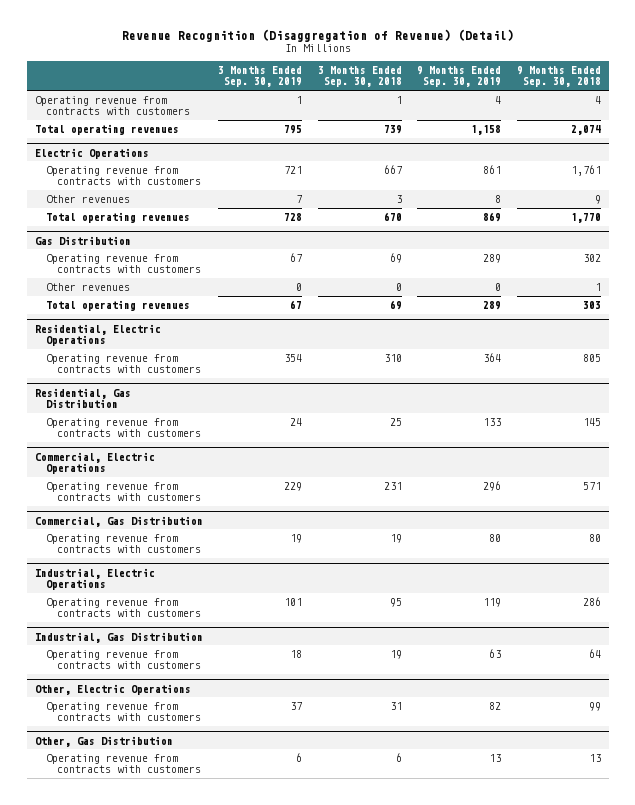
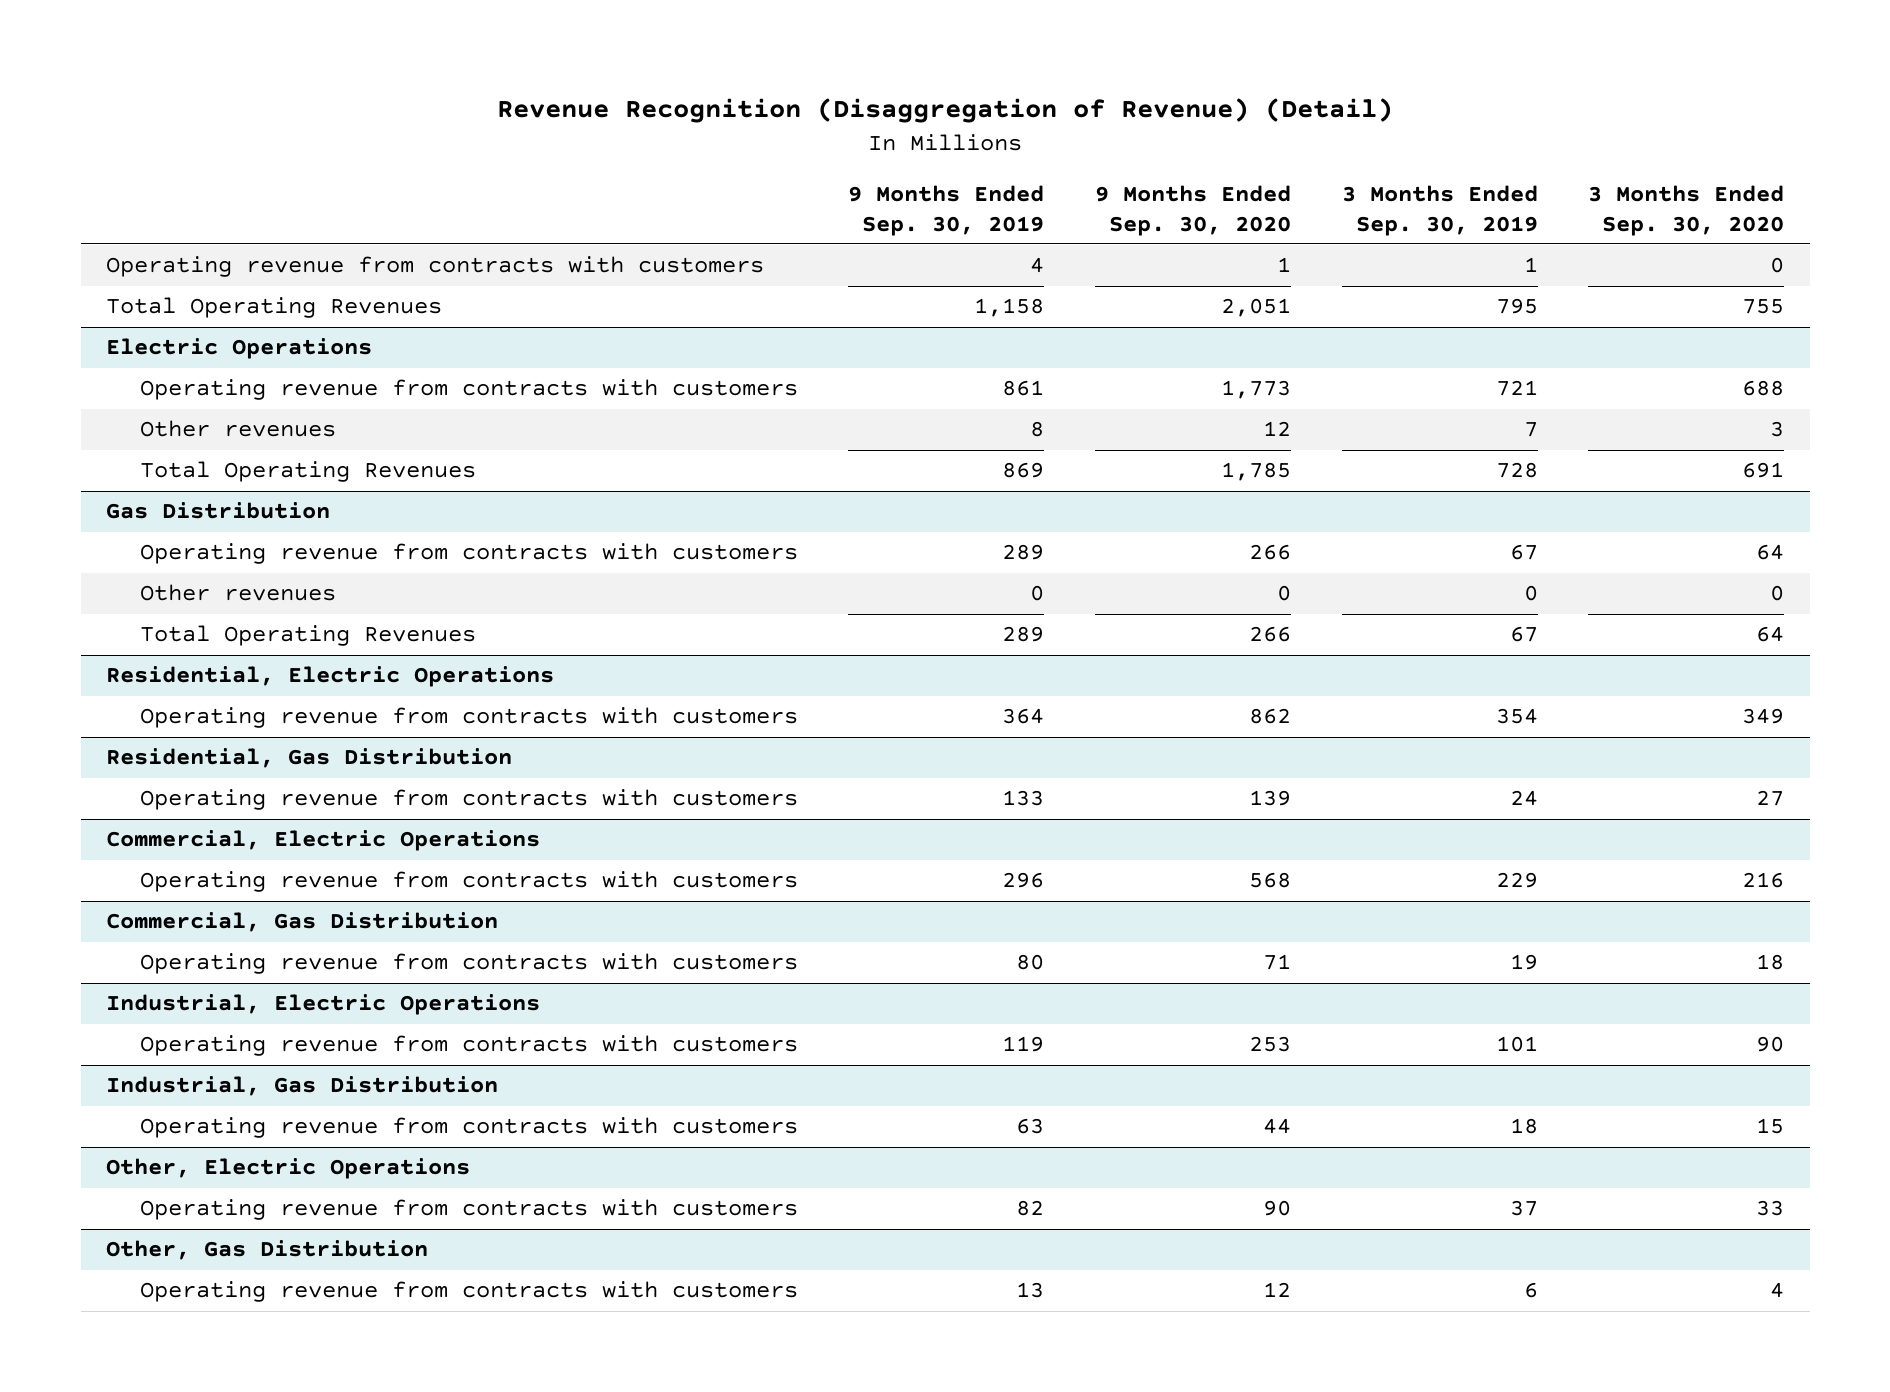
[317,66,402,88] 3 Months Ended Sep. 30, 2018 -> none
[516,66,601,88] 9 Months Ended Sep. 30, 2018 -> none
none -> [1095,184,1292,236] 9 Months Ended Sep. 30, 2020
none -> [1588,184,1785,236] 3 Months Ended Sep. 30, 2020
[34,123,179,135] Total operating revenues -> [105,297,442,319] Total Operating Revenues
[45,211,190,223] Total operating revenues -> [139,461,476,483] Total Operating Revenues
[45,299,190,311] Total operating revenues -> [139,625,476,647] Total Operating Revenues

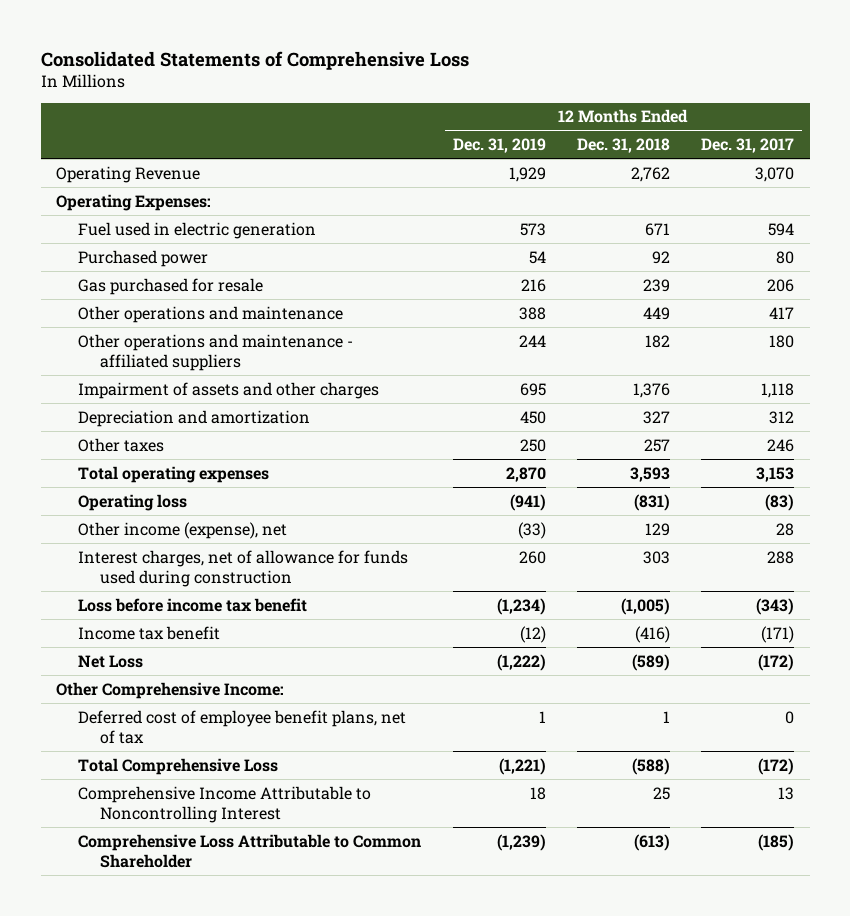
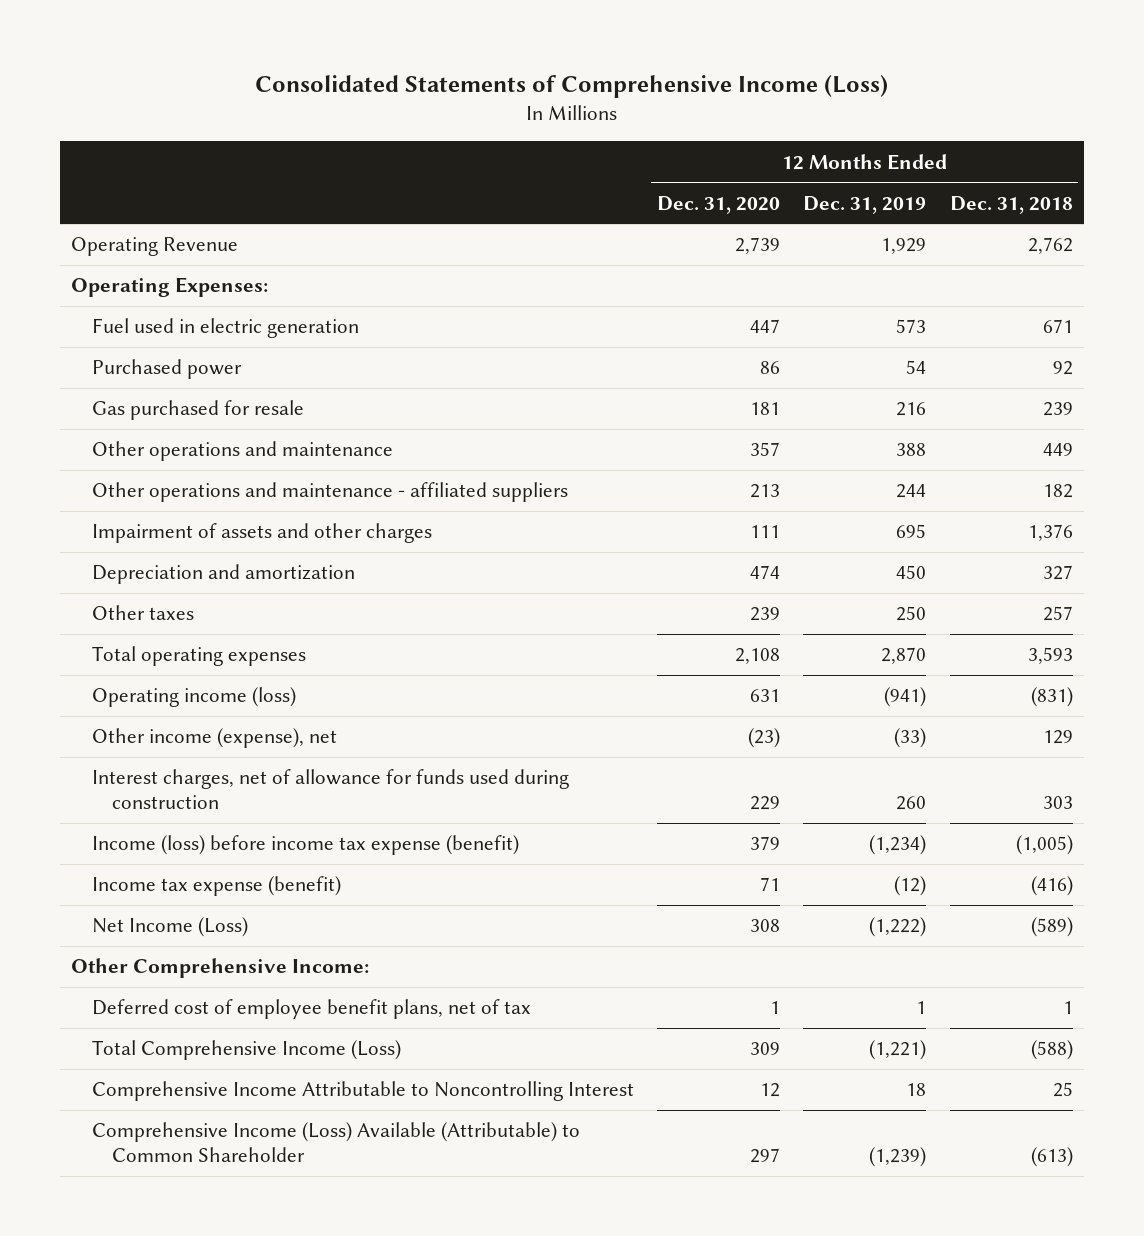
[40,50,469,70] Consolidated Statements of Comprehensive Loss -> [255,75,889,99] Consolidated Statements of Comprehensive Income (Loss)
[701,138,795,154] Dec. 31, 2017 -> none
none -> [656,195,780,214] Dec. 31, 2020
[78,493,188,511] Operating loss -> [91,687,296,708] Operating income (loss)
[78,597,308,612] Loss before income tax benefit -> [91,835,519,856] Income (loss) before income tax expense (benefit)
[78,625,221,640] Income tax benefit -> [91,876,341,897] Income tax expense (benefit)
[78,654,144,668] Net Loss -> [91,917,248,938] Net Income (Loss)
[78,757,279,775] Total Comprehensive Loss -> [91,1040,401,1061] Total Comprehensive Income (Loss)
[78,833,422,868] Comprehensive Loss Attributable to Common Shareholder -> [91,1122,580,1163] Comprehensive Income (Loss) Available (Attributable) to Common Shareholder

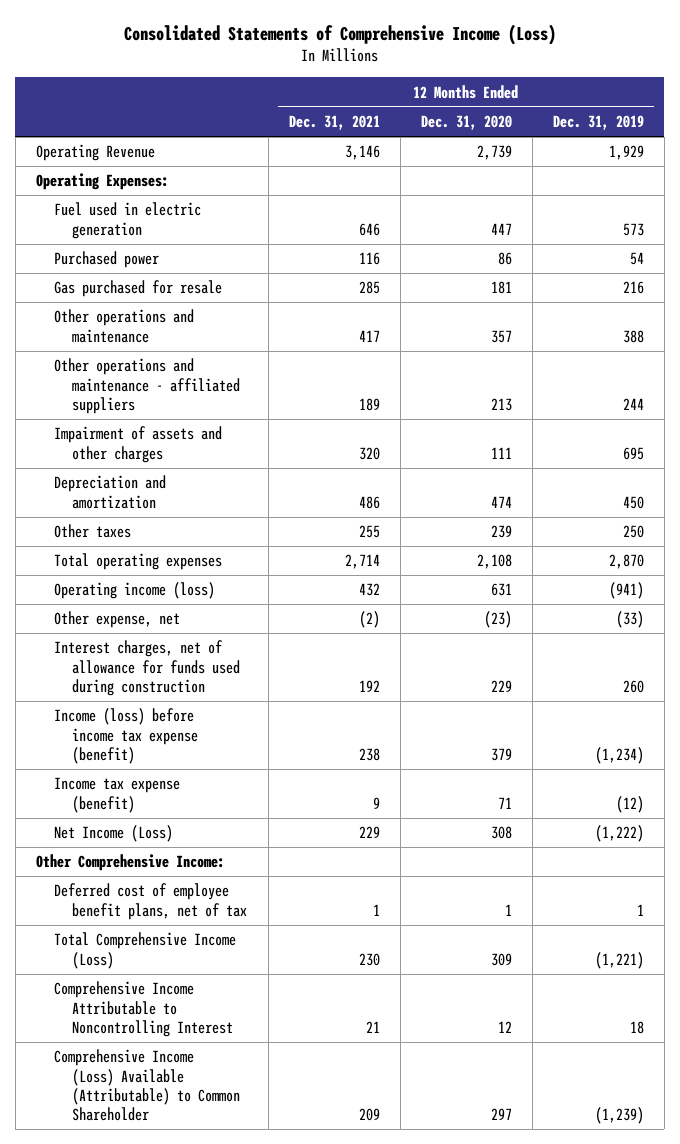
[949,195,1073,214] Dec. 31, 2018 -> none
none -> [288,114,380,130] Dec. 31, 2021
[91,728,337,749] Other income (expense), net -> [54,611,181,629] Other expense, net

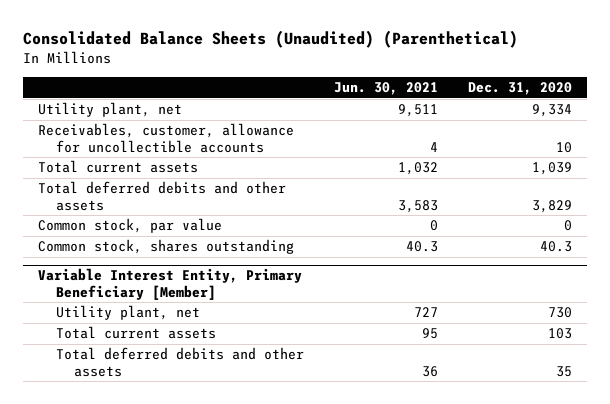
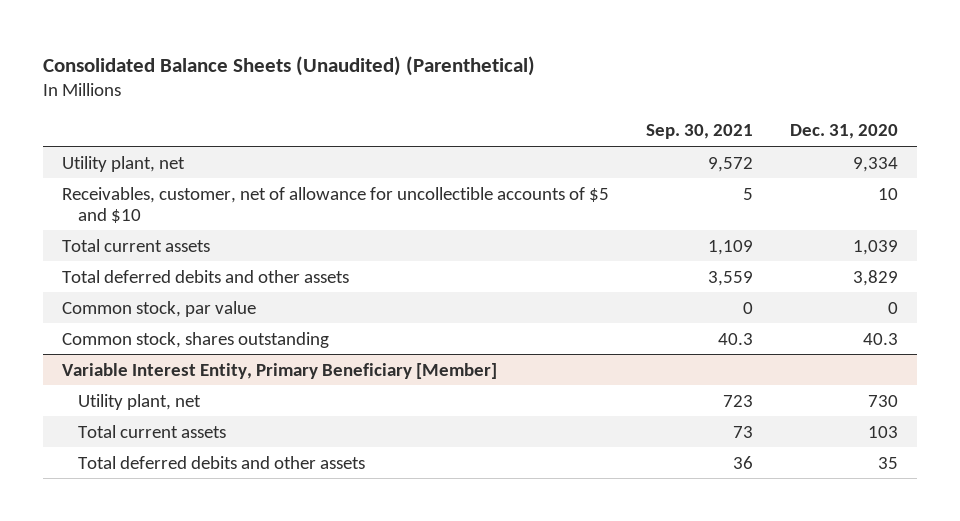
[334,82,439,96] Jun. 30, 2021 -> none
none -> [646,124,754,140] Sep. 30, 2021
[37,123,294,153] Receivables, customer, allowance for uncollectible accounts -> [61,186,609,223] Receivables, customer, net of allowance for uncollectible accounts of $5 and $10

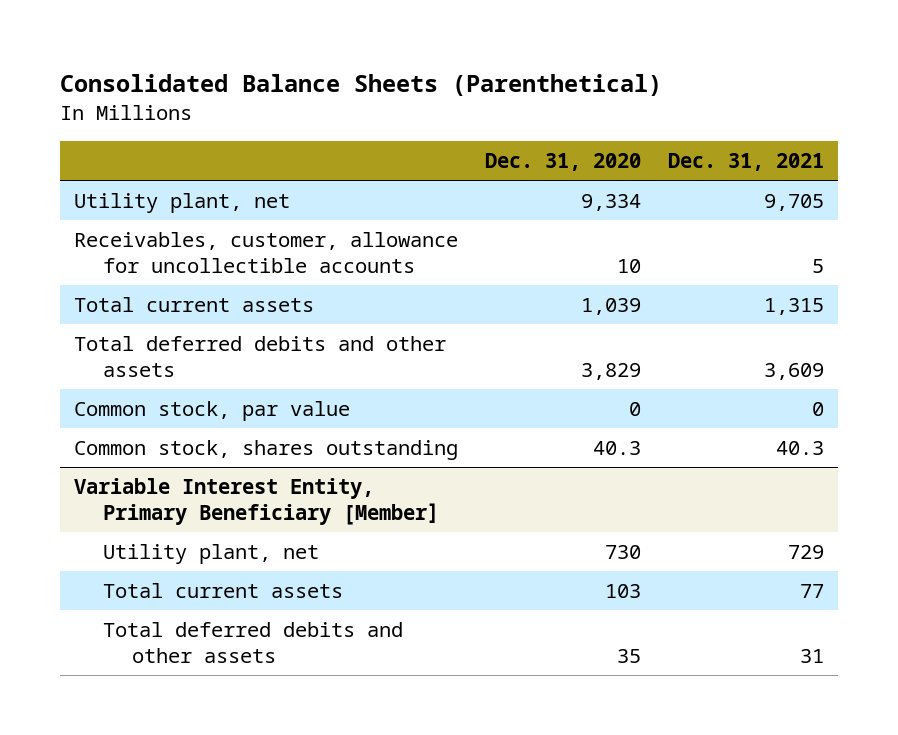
[43,55,536,76] Consolidated Balance Sheets (Unaudited) (Parenthetical) -> [60,74,663,97] Consolidated Balance Sheets (Parenthetical)
[646,124,754,140] Sep. 30, 2021 -> none
none -> [668,152,825,171] Dec. 31, 2021
[61,186,609,223] Receivables, customer, net of allowance for uncollectible accounts of $5 and $10 -> [73,231,458,274] Receivables, customer, allowance for uncollectible accounts

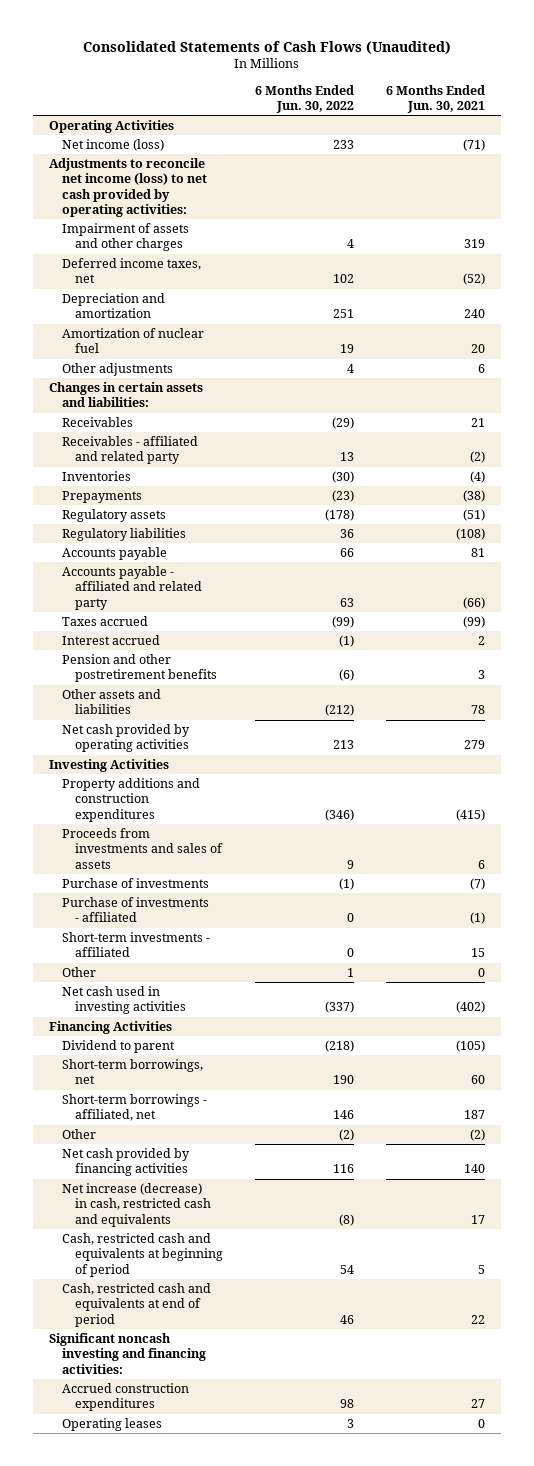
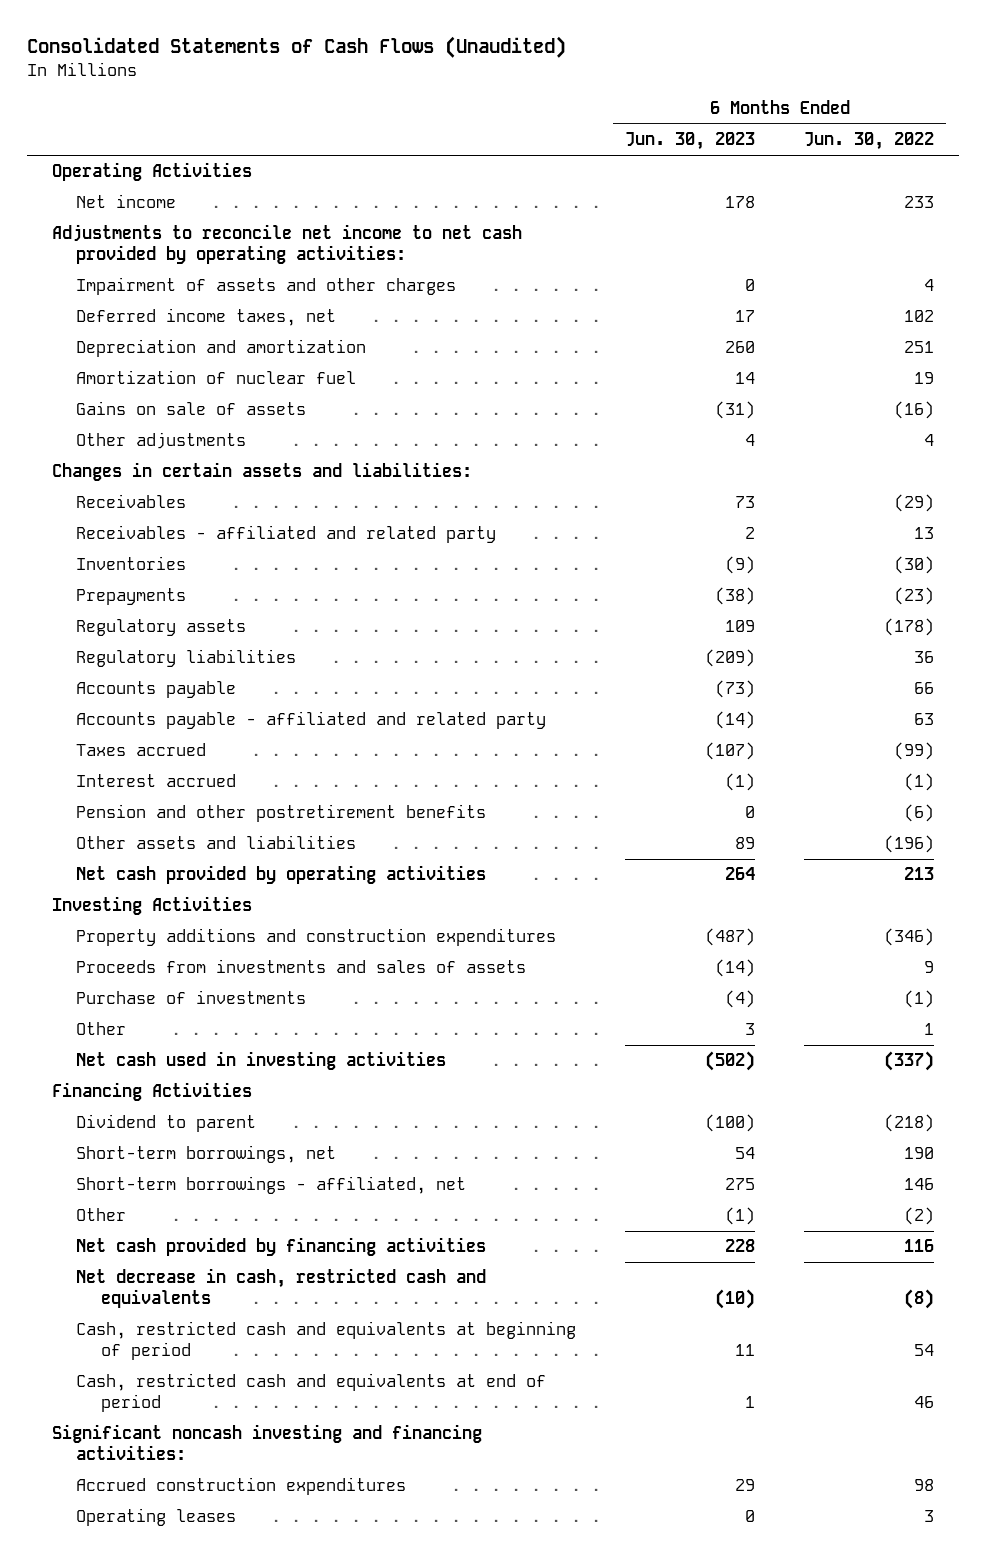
[385,84,485,114] 6 Months Ended Jun. 30, 2021 -> none
none -> [625,132,756,151] Jun. 30, 2023
[61,138,164,151] Net income (loss) -> [76,194,177,209] Net income
[48,157,207,218] Adjustments to reconcile net income (loss) to net cash provided by operating activities: -> [51,224,522,264] Adjustments to reconcile net income to net cash provided by operating activities:
none -> [76,401,307,416] Gains on sale of assets
[324,704,354,717] (212) -> [884,835,935,854] (196)
[61,896,209,923] Purchase of investments - affiliated -> none
[61,931,210,958] Short-term investments - affiliated -> none
[61,1182,211,1227] Net increase (decrease) in cash, restricted cash and equivalents -> [76,1268,487,1308] Net decrease in cash, restricted cash and equivalents

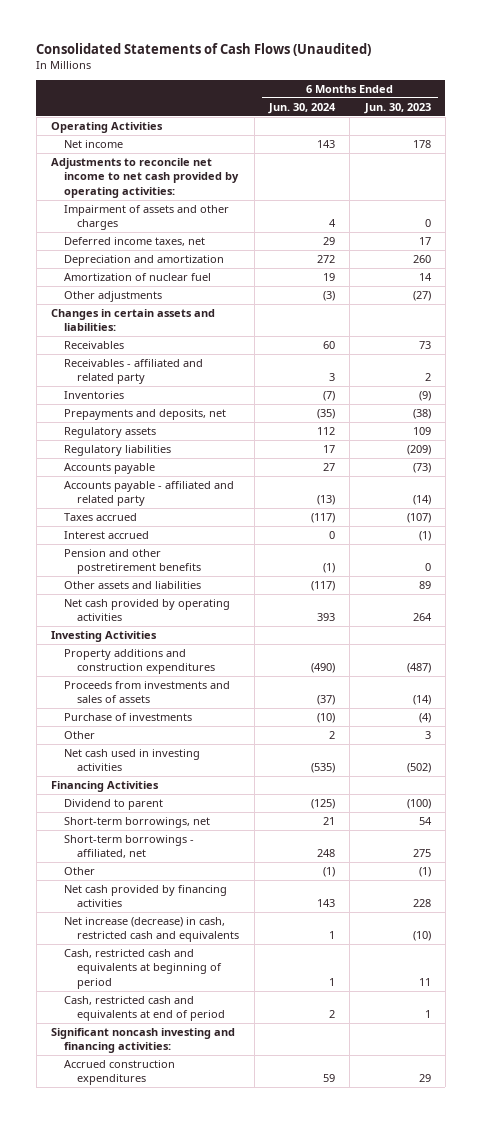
[804,132,935,151] Jun. 30, 2022 -> none
none -> [268,102,337,114] Jun. 30, 2024
[76,401,307,416] Gains on sale of assets -> none
[745,434,756,447] 4 -> [412,290,431,301] (27)
[76,588,187,606] Prepayments -> none
none -> [64,408,227,420] Prepayments and deposits, net
[76,1268,487,1308] Net decrease in cash, restricted cash and equivalents -> [64,916,240,943] Net increase (decrease) in cash, restricted cash and equivalents
[76,1508,237,1527] Operating leases -> none

